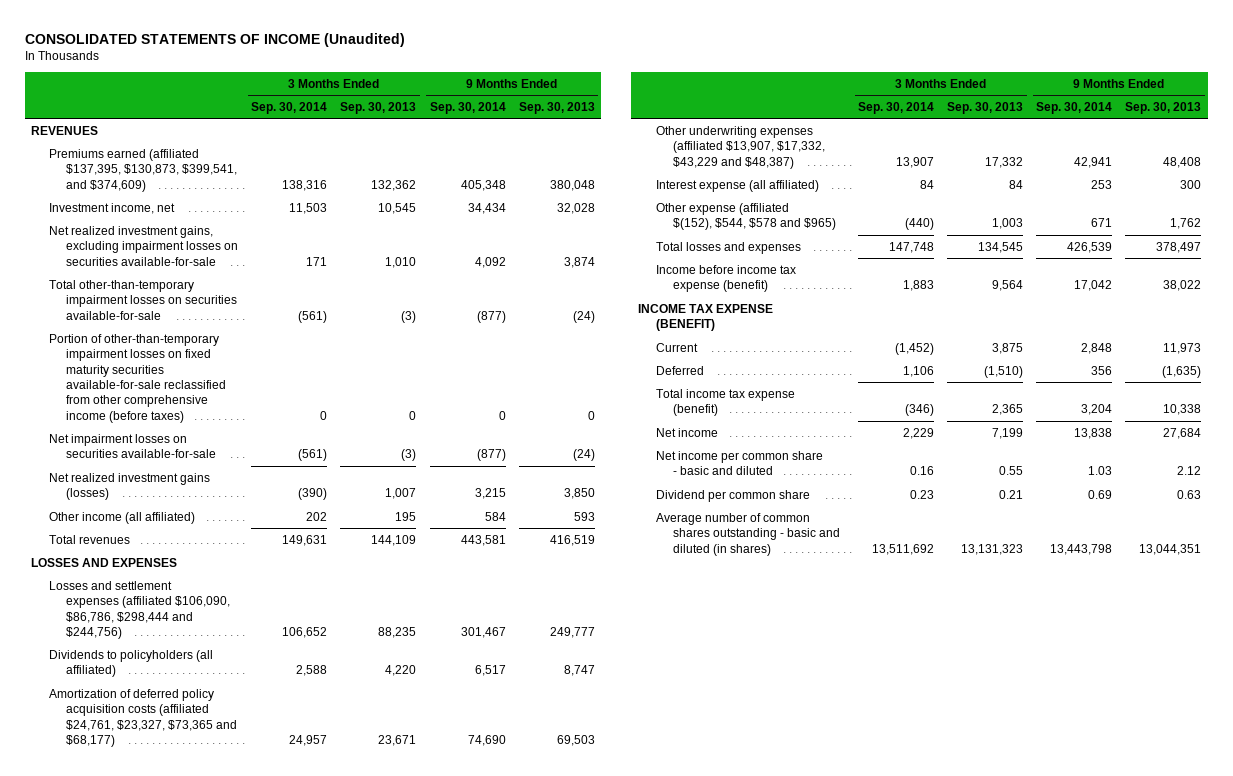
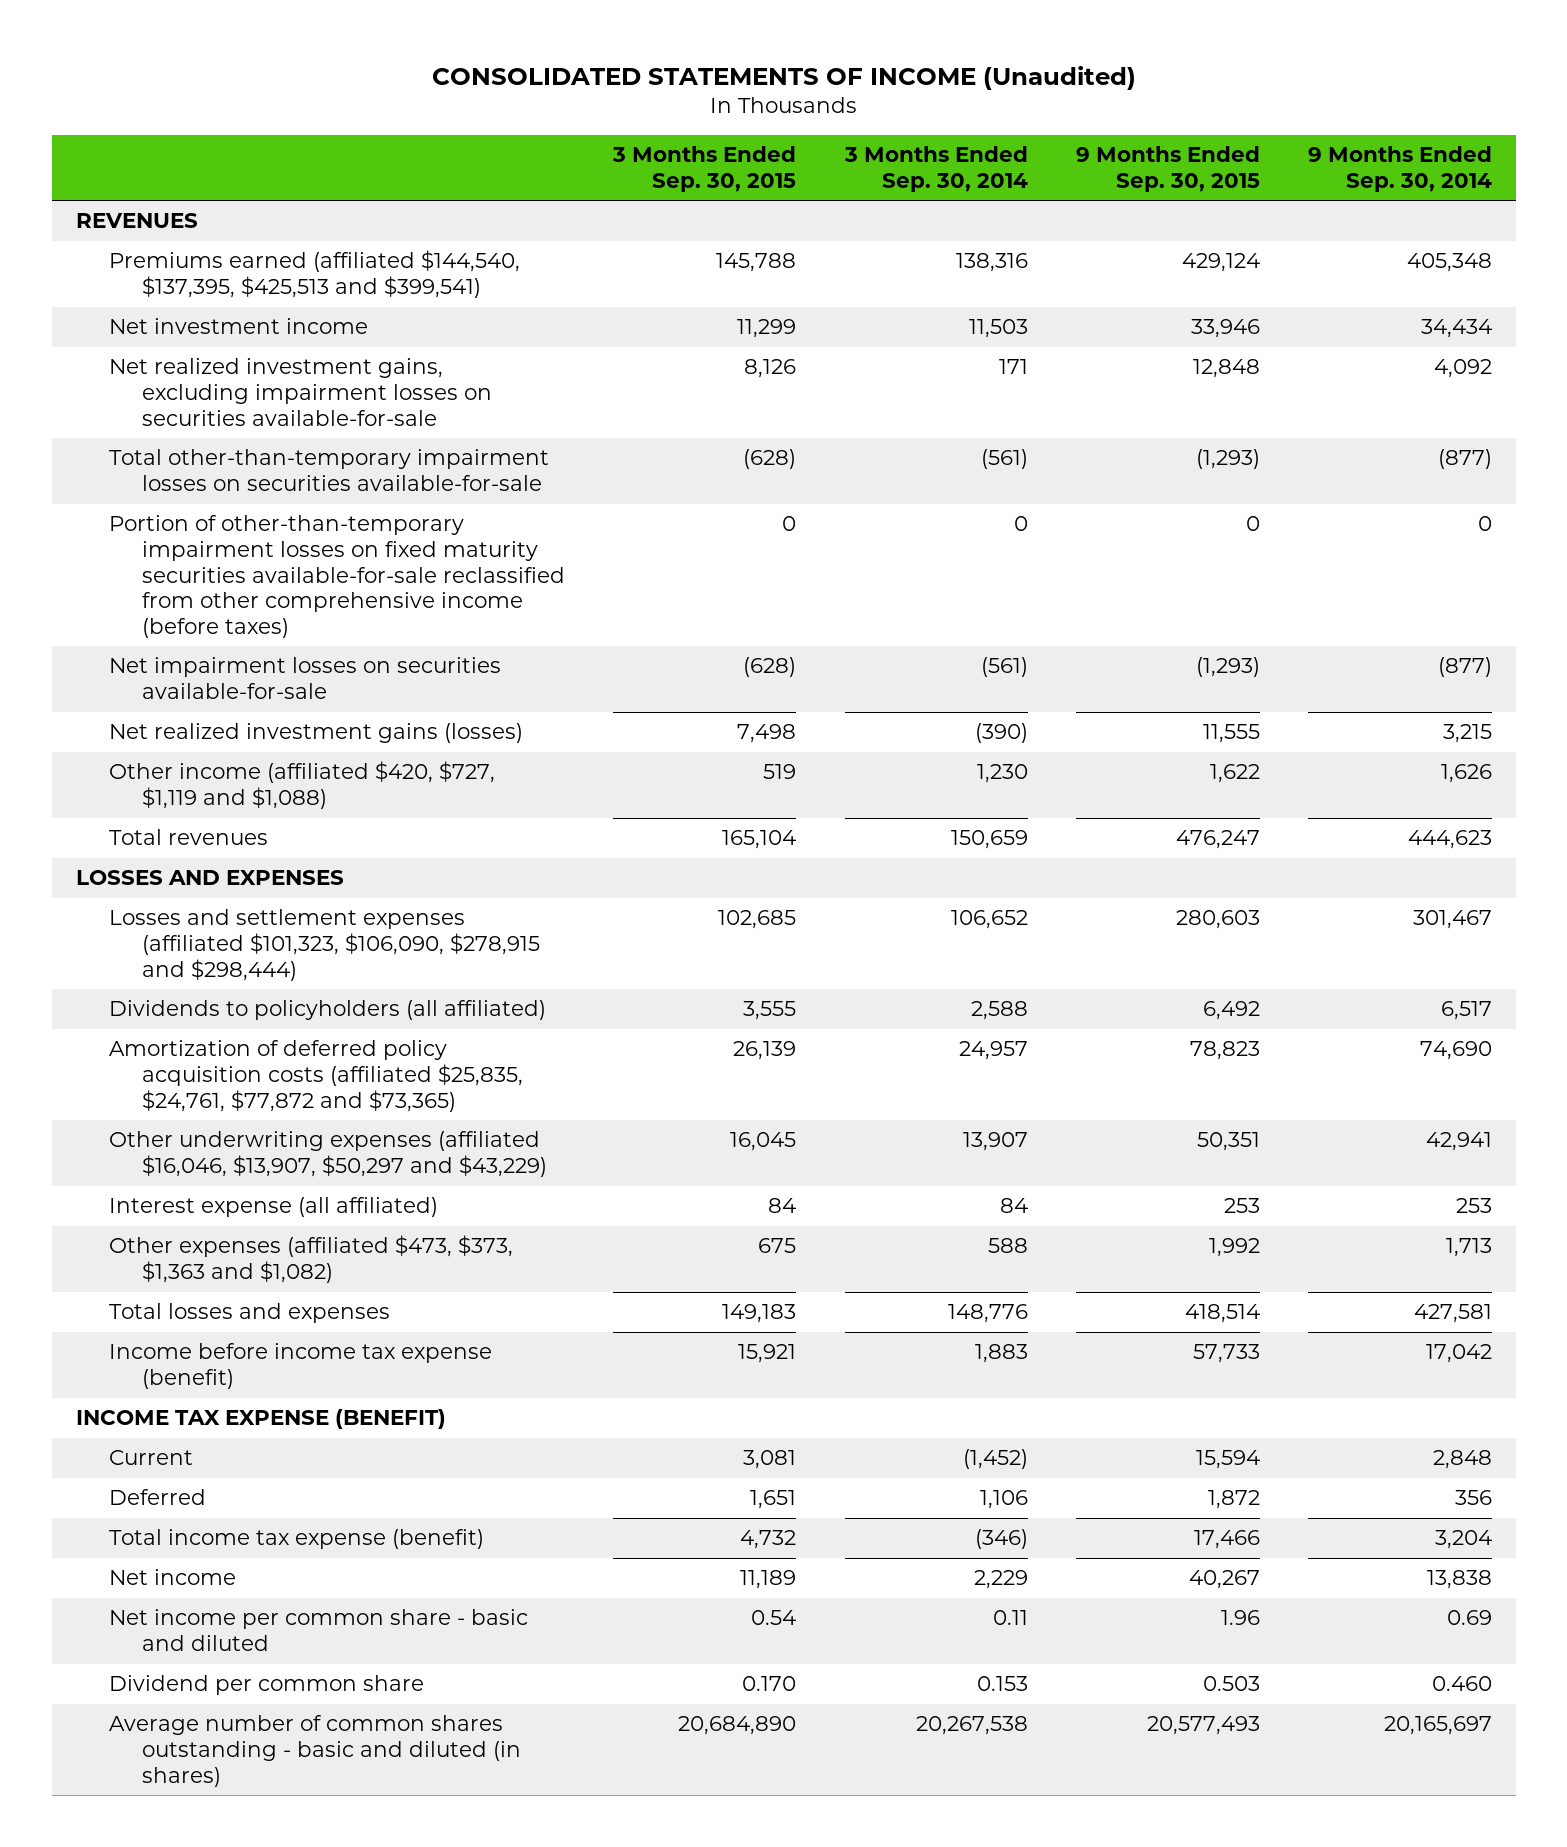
[340,102,417,115] Sep. 30, 2013 -> none
[518,102,595,115] Sep. 30, 2013 -> none
none -> [612,146,797,192] 3 Months Ended Sep. 30, 2015
none -> [1075,146,1260,192] 9 Months Ended Sep. 30, 2015
[48,148,238,192] Premiums earned (affiliated $137,395, $130,873, $399,541, and $374,609) -> [109,250,521,299] Premiums earned (affiliated $144,540, $137,395, $425,513 and $399,541)
[48,202,175,214] Investment income, net -> [109,318,369,335] Net investment income
[48,511,195,524] Other income (all affiliated) -> none
none -> [109,761,496,810] Other income (affiliated $420, $727, $1,119 and $1,088)
[282,534,328,546] 149,631 -> [950,830,1028,850] 150,659
[460,534,506,546] 443,581 -> [1407,830,1492,850] 444,623
[48,580,231,639] Losses and settlement expenses (affiliated $106,090, $86,786, $298,444 and $244,756) -> [109,909,541,981] Losses and settlement expenses (affiliated $101,323, $106,090, $278,915 and $298,444)
[48,688,238,747] Amortization of deferred policy acquisition costs (affiliated $24,761, $23,327, $73,365 and $68,177) -> [109,1040,524,1112] Amortization of deferred policy acquisition costs (affiliated $25,835, $24,761, $77,872 and $73,365)
[655,125,826,169] Other underwriting expenses (affiliated $13,907, $17,332, $43,229 and $48,387) -> [109,1131,548,1178] Other underwriting expenses (affiliated $16,046, $13,907, $50,297 and $43,229)
[655,202,837,231] Other expense (affiliated $(152), $544, $578 and $965) -> [109,1235,514,1284] Other expenses (affiliated $473, $373, $1,363 and $1,082)
[905,218,935,231] (440) -> [987,1238,1028,1254] 588
[1091,218,1113,228] 671 -> [1445,1238,1492,1258] 1,713
[889,241,935,253] 147,748 -> [947,1304,1028,1324] 148,776
[1067,241,1113,253] 426,539 -> [1413,1304,1492,1324] 427,581
[910,466,935,476] 0.16 -> [992,1610,1028,1626] 0.11
[1088,466,1113,476] 1.03 -> [1446,1610,1492,1626] 0.69
[910,489,935,499] 0.23 -> [976,1676,1028,1692] 0.153
[1088,489,1113,499] 0.69 -> [1431,1676,1492,1692] 0.460
[872,543,935,555] 13,511,692 -> [915,1716,1028,1736] 20,267,538
[1050,543,1113,555] 13,443,798 -> [1383,1716,1492,1736] 20,165,697

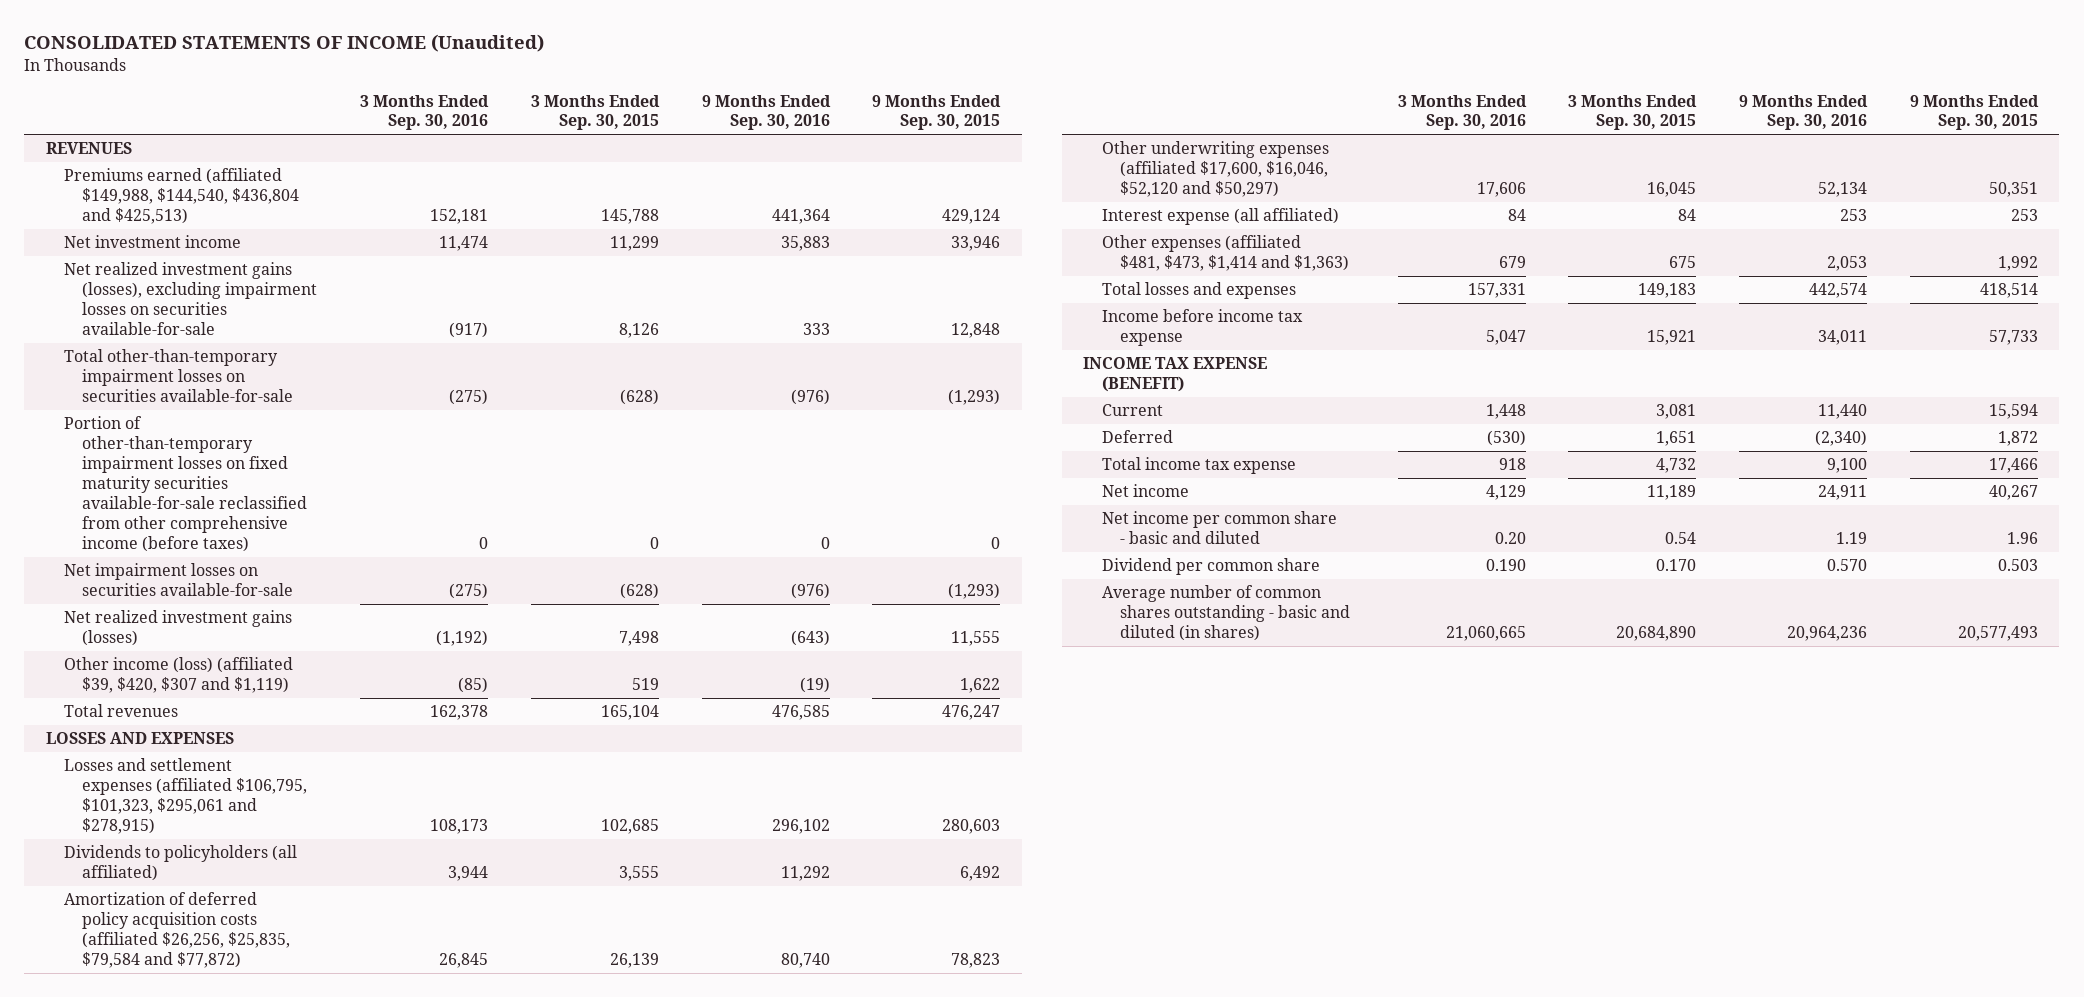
[843,146,1028,192] 3 Months Ended Sep. 30, 2014 -> none
[1307,146,1492,192] 9 Months Ended Sep. 30, 2014 -> none
none -> [360,94,490,131] 3 Months Ended Sep. 30, 2016
none -> [701,94,831,131] 9 Months Ended Sep. 30, 2016
[109,250,521,299] Premiums earned (affiliated $144,540, $137,395, $425,513 and $399,541) -> [64,168,300,225] Premiums earned (affiliated $149,988, $144,540, $436,804 and $425,513)
[109,358,493,426] Net realized investment gains, excluding impairment losses on securities available-for-sale -> [64,262,318,336] Net realized investment gains (losses), excluding impairment losses on securities available-for-sale
[109,761,496,810] Other income (affiliated $420, $727, $1,119 and $1,088) -> [64,657,294,694] Other income (loss) (affiliated $39, $420, $307 and $1,119)
[109,909,541,981] Losses and settlement expenses (affiliated $101,323, $106,090, $278,915 and $298,444) -> [64,758,308,835] Losses and settlement expenses (affiliated $106,795, $101,323, $295,061 and $278,915)
[109,1040,524,1112] Amortization of deferred policy acquisition costs (affiliated $25,835, $24,761, $77,872 and $73,365) -> [64,892,291,969] Amortization of deferred policy acquisition costs (affiliated $26,256, $25,835, $79,584 and $77,872)
[109,1131,548,1178] Other underwriting expenses (affiliated $16,046, $13,907, $50,297 and $43,229) -> [1101,141,1329,198] Other underwriting expenses (affiliated $17,600, $16,046, $52,120 and $50,297)
[109,1235,514,1284] Other expenses (affiliated $473, $373, $1,363 and $1,082) -> [1101,235,1349,272] Other expenses (affiliated $481, $473, $1,414 and $1,363)
[109,1343,493,1390] Income before income tax expense (benefit) -> [1101,309,1303,347] Income before income tax expense
[109,1529,485,1550] Total income tax expense (benefit) -> [1101,457,1296,475] Total income tax expense

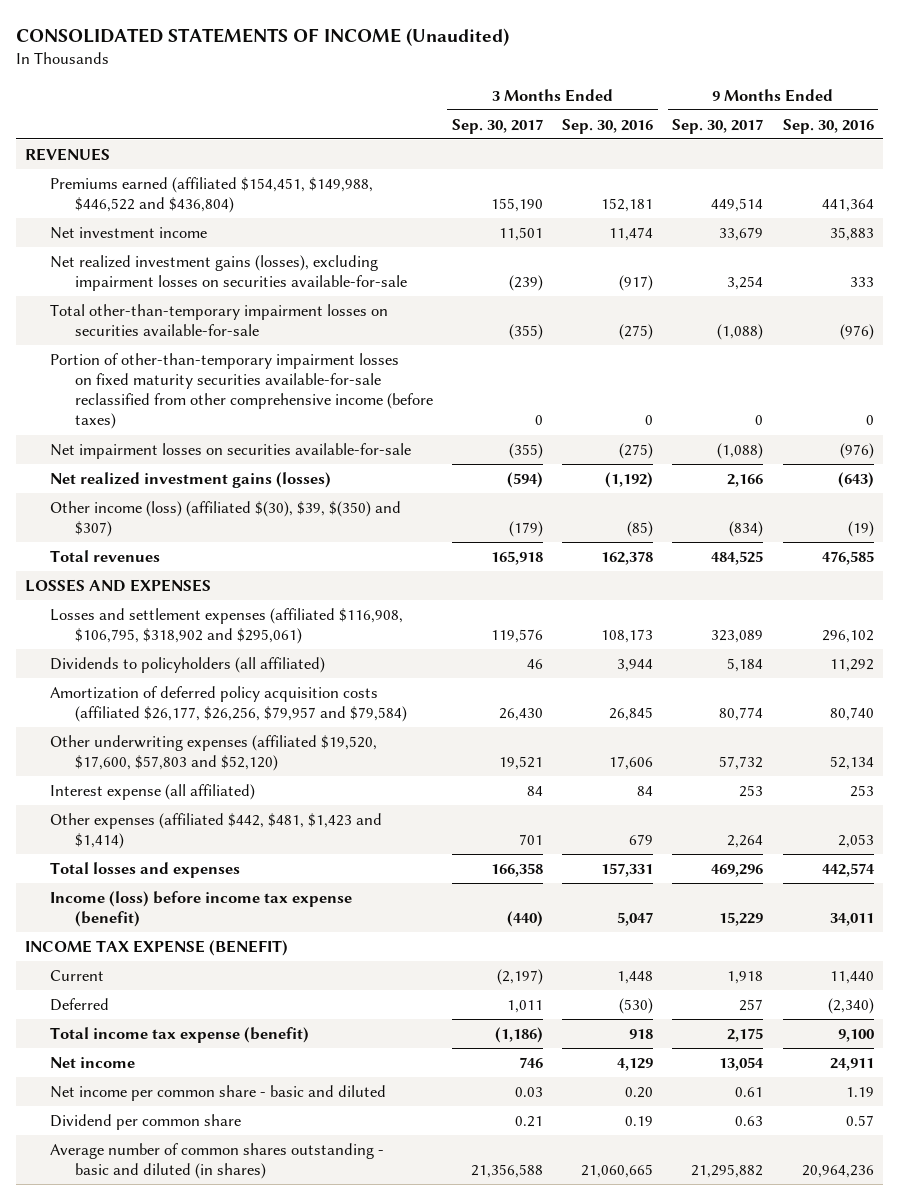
[530,94,660,131] 3 Months Ended Sep. 30, 2015 -> none
[872,94,1002,131] 9 Months Ended Sep. 30, 2015 -> none
none -> [452,118,544,134] Sep. 30, 2017
none -> [672,118,764,134] Sep. 30, 2017
[64,168,300,225] Premiums earned (affiliated $149,988, $144,540, $436,804 and $425,513) -> [50,176,374,214] Premiums earned (affiliated $154,451, $149,988, $446,522 and $436,804)
[64,657,294,694] Other income (loss) (affiliated $39, $420, $307 and $1,119) -> [50,500,402,538] Other income (loss) (affiliated $(30), $39, $(350) and $307)
[64,758,308,835] Losses and settlement expenses (affiliated $106,795, $101,323, $295,061 and $278,915) -> [50,607,404,645] Losses and settlement expenses (affiliated $116,908, $106,795, $318,902 and $295,061)
[64,892,291,969] Amortization of deferred policy acquisition costs (affiliated $26,256, $25,835, $79,584 and $77,872) -> [50,685,408,723] Amortization of deferred policy acquisition costs (affiliated $26,177, $26,256, $79,957 and $79,584)
[1101,141,1329,198] Other underwriting expenses (affiliated $17,600, $16,046, $52,120 and $50,297) -> [50,734,378,772] Other underwriting expenses (affiliated $19,520, $17,600, $57,803 and $52,120)
[1101,235,1349,272] Other expenses (affiliated $481, $473, $1,414 and $1,363) -> [50,812,383,850] Other expenses (affiliated $442, $481, $1,423 and $1,414)
[1101,309,1303,347] Income before income tax expense -> [50,890,353,928] Income (loss) before income tax expense (benefit)
[1101,457,1296,475] Total income tax expense -> [50,1026,310,1043] Total income tax expense (benefit)
[1485,559,1526,572] 0.190 -> [625,1115,654,1126] 0.19
[1827,559,1868,572] 0.570 -> [845,1114,874,1126] 0.57

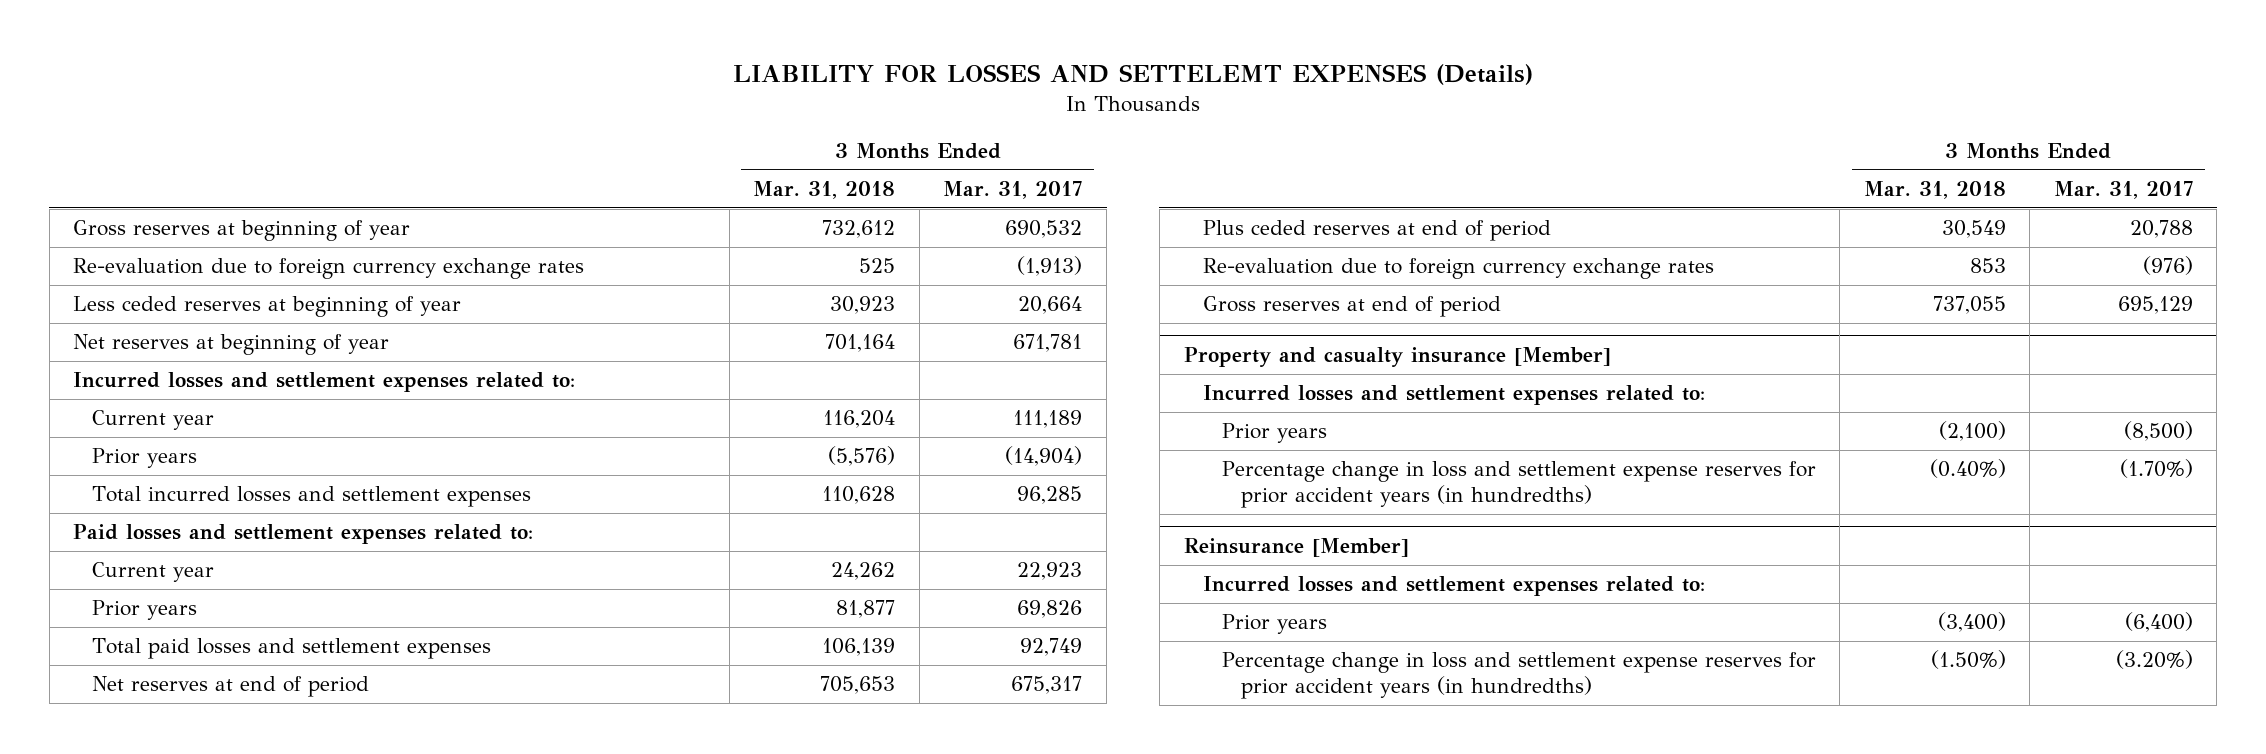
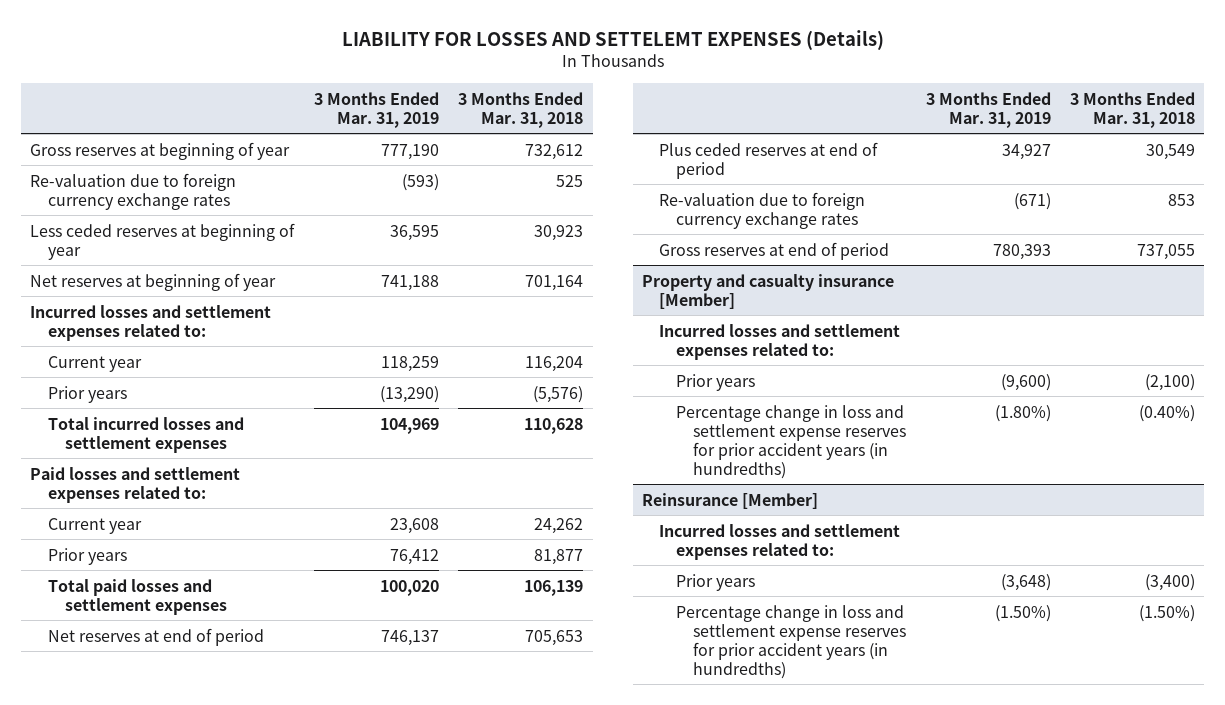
[943,181,1083,200] Mar. 31, 2017 -> none
none -> [313,91,439,128] 3 Months Ended Mar. 31, 2019
[73,258,585,280] Re-evaluation due to foreign currency exchange rates -> [30,172,237,210] Re-valuation due to foreign currency exchange rates
[1202,258,1714,280] Re-evaluation due to foreign currency exchange rates -> [659,191,866,229] Re-valuation due to foreign currency exchange rates

